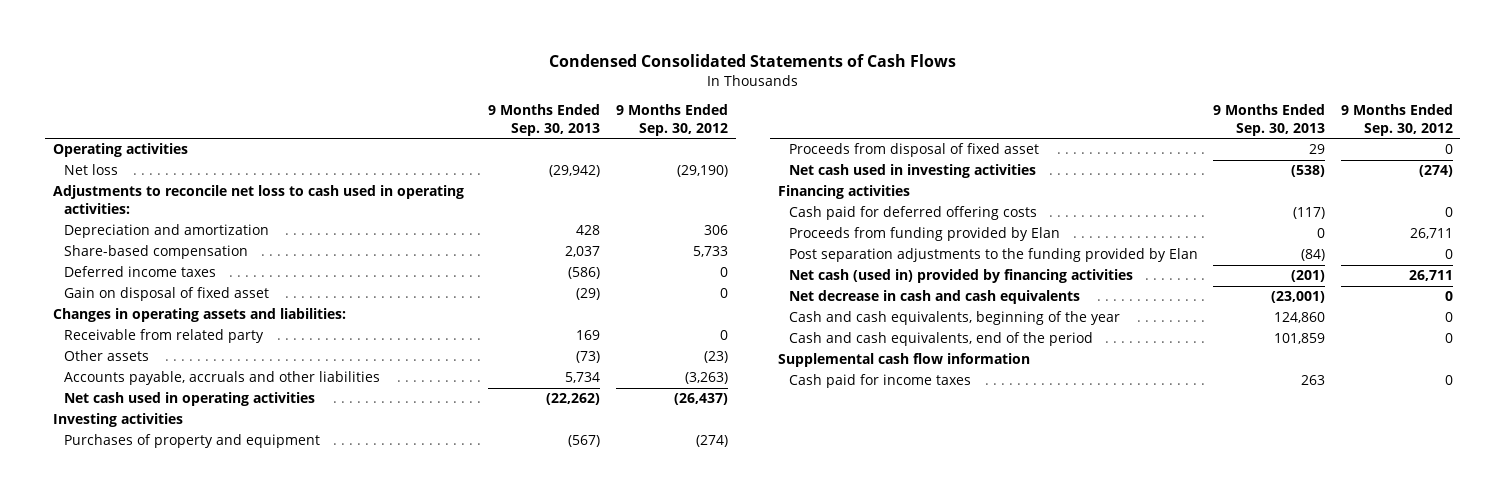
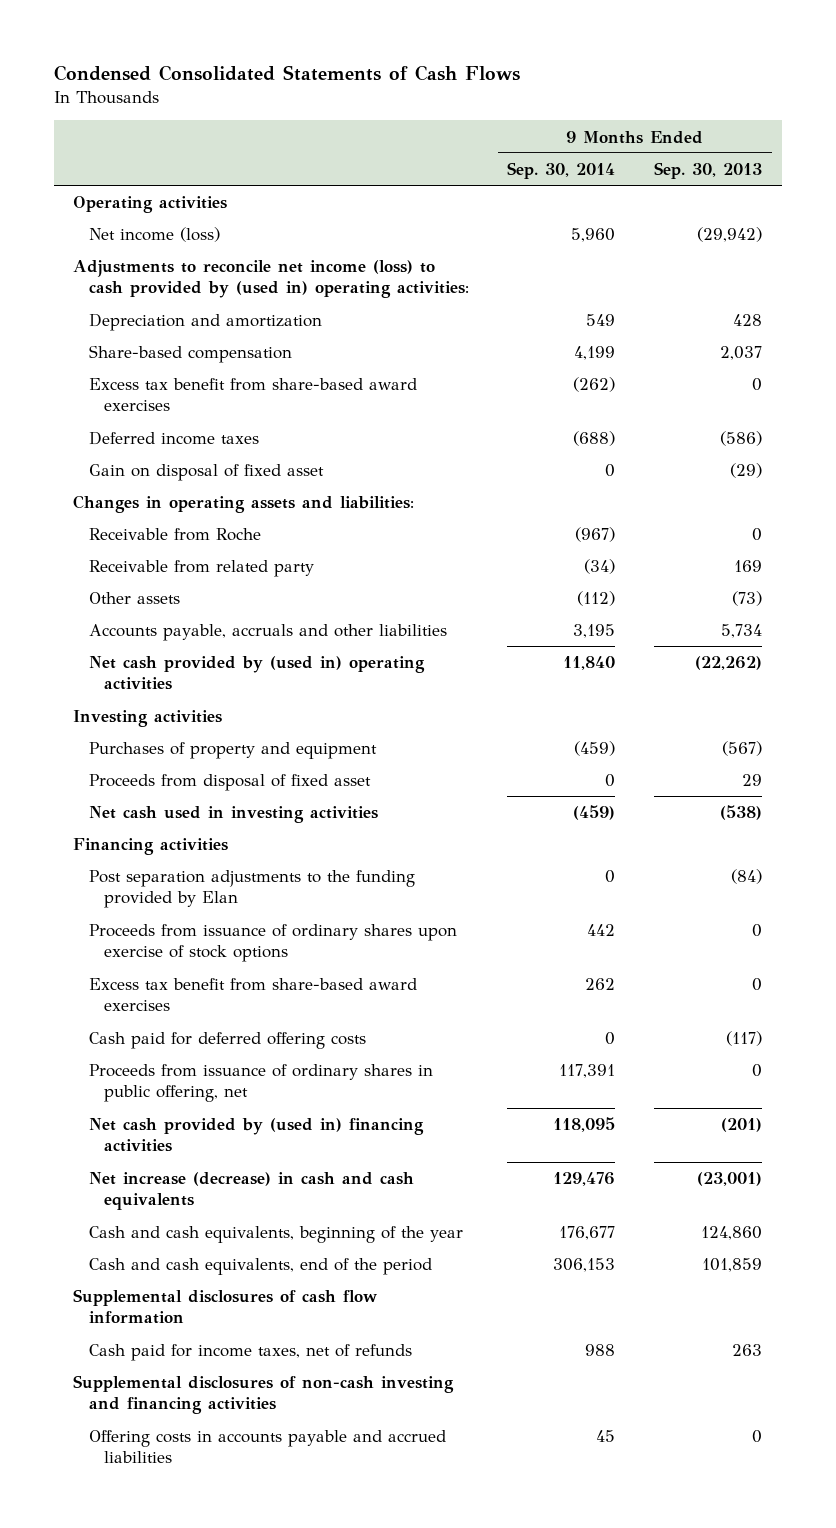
[615,104,728,136] 9 Months Ended Sep. 30, 2012 -> none
none -> [507,161,616,179] Sep. 30, 2014
[63,164,118,176] Net loss -> [88,227,220,243] Net income (loss)
[53,185,465,215] Adjustments to reconcile net loss to cash used in operating activities: -> [73,260,469,299] Adjustments to reconcile net income (loss) to cash provided by (used in) operating activities:
none -> [88,378,417,412] Excess tax benefit from share-based award exercises
none -> [88,528,261,542] Receivable from Roche
[63,392,315,407] Net cash used in operating activities -> [88,656,425,691] Net cash provided by (used in) operating activities
[788,227,1060,242] Proceeds from funding provided by Elan -> none
none -> [88,924,457,963] Proceeds from issuance of ordinary shares upon exercise of stock options
none -> [88,978,417,1012] Excess tax benefit from share-based award exercises
[788,206,1037,221] Cash paid for deferred offering costs -> [88,1032,366,1050] Cash paid for deferred offering costs
none -> [88,1064,433,1103] Proceeds from issuance of ordinary shares in public offering, net
[788,269,1133,284] Net cash (used in) provided by financing activities -> [88,1118,424,1153] Net cash provided by (used in) financing activities
[788,290,1080,305] Net decrease in cash and cash equivalents -> [88,1172,414,1211] Net increase (decrease) in cash and cash equivalents
[778,353,1031,368] Supplemental cash flow information -> [73,1289,378,1325] Supplemental disclosures of cash flow information
[788,374,971,389] Cash paid for income taxes -> [88,1344,412,1362] Cash paid for income taxes, net of refunds
none -> [73,1375,455,1415] Supplemental disclosures of non-cash investing and financing activities
none -> [88,1430,446,1464] Offering costs in accounts payable and accrued liabilities

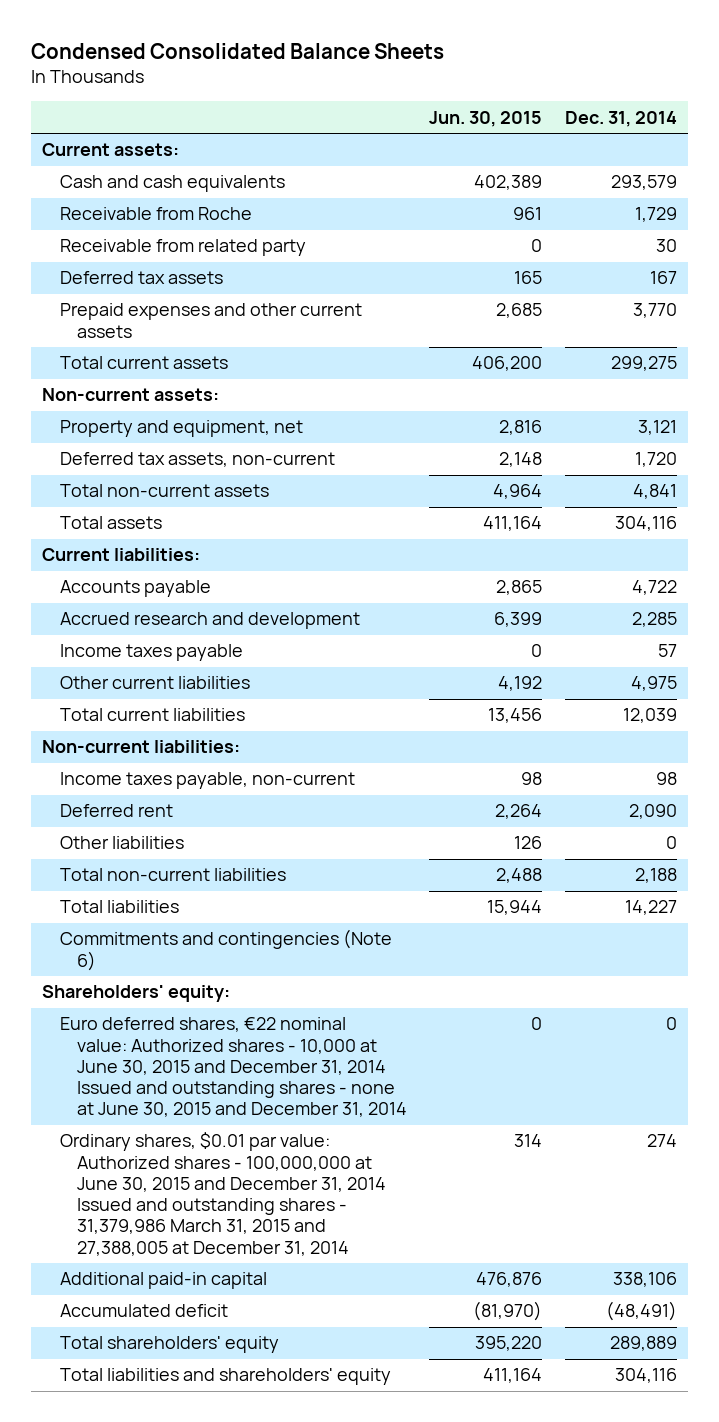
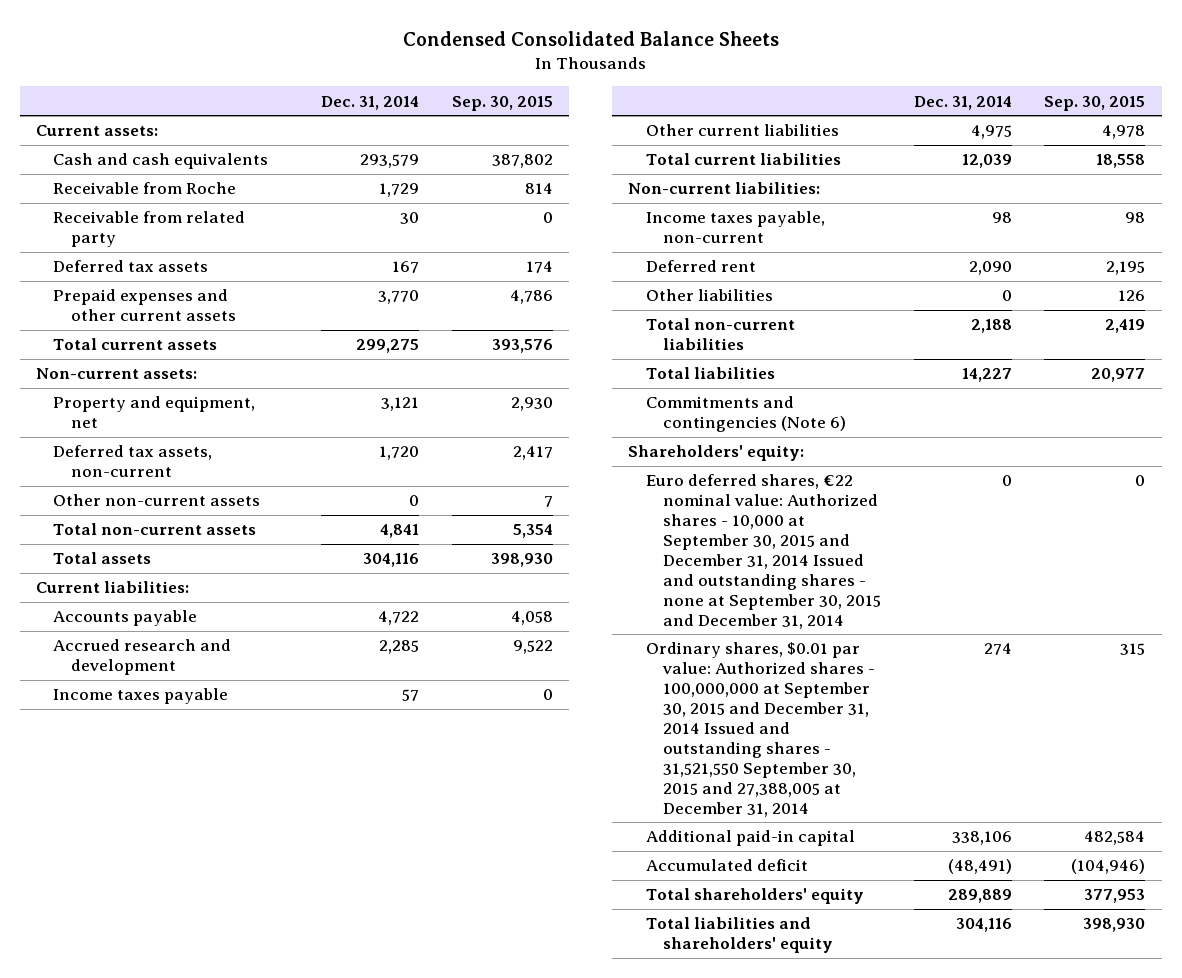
[429,110,543,127] Jun. 30, 2015 -> none
none -> [452,95,554,111] Sep. 30, 2015
none -> [53,494,261,507] Other non-current assets
[59,1017,407,1118] Euro deferred shares, €22 nominal value: Authorized shares - 10,000 at June 30, 2015 and December 31, 2014 Issued and outstanding shares - none at June 30, 2015 and December 31, 2014 -> [645,474,881,629] Euro deferred shares, €22 nominal value: Authorized shares - 10,000 at September 30, 2015 and December 31, 2014 Issued and outstanding shares - none at September 30, 2015 and December 31, 2014
[59,1132,386,1256] Ordinary shares, $0.01 par value: Authorized shares - 100,000,000 at June 30, 2015 and December 31, 2014 Issued and outstanding shares - 31,379,986 March 31, 2015 and 27,388,005 at December 31, 2014 -> [645,642,875,817] Ordinary shares, $0.01 par value: Authorized shares - 100,000,000 at September 30, 2015 and December 31, 2014 Issued and outstanding shares - 31,521,550 September 30, 2015 and 27,388,005 at December 31, 2014

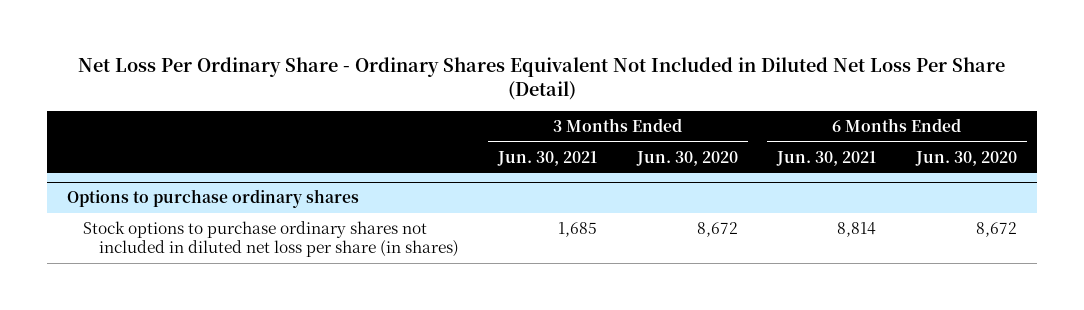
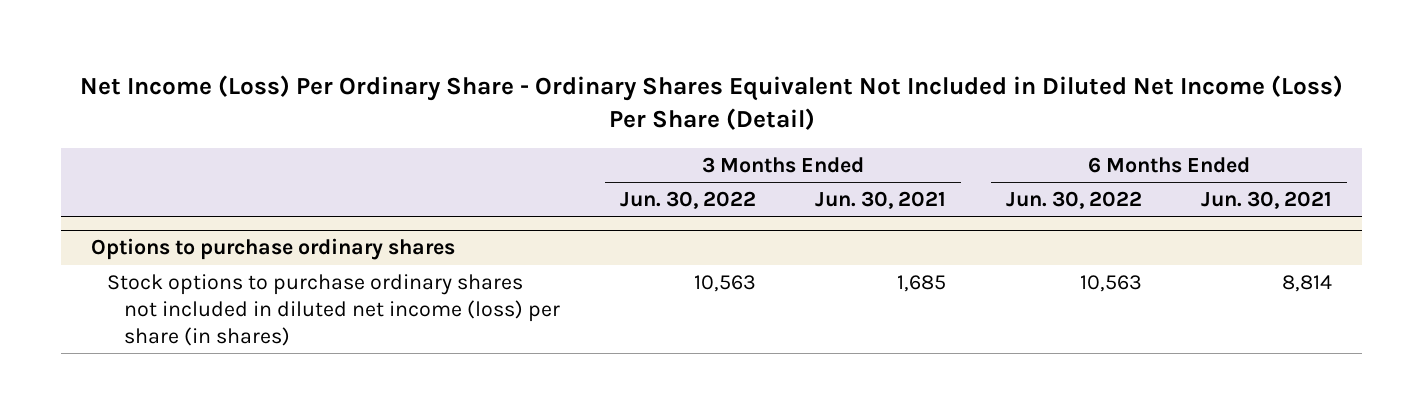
[78,56,1006,100] Net Loss Per Ordinary Share - Ordinary Shares Equivalent Not Included in Diluted Net Loss Per Share (Detail) -> [79,74,1343,130] Net Income (Loss) Per Ordinary Share - Ordinary Shares Equivalent Not Included in Diluted Net Income (Loss) Per Share (Detail)
[635,150,738,166] Jun. 30, 2020 -> none
[914,150,1017,166] Jun. 30, 2020 -> none
none -> [619,190,756,209] Jun. 30, 2022
none -> [1005,190,1142,209] Jun. 30, 2022
[82,220,459,258] Stock options to purchase ordinary shares not included in diluted net loss per share (in shares) -> [107,273,561,346] Stock options to purchase ordinary shares not included in diluted net income (loss) per share (in shares)

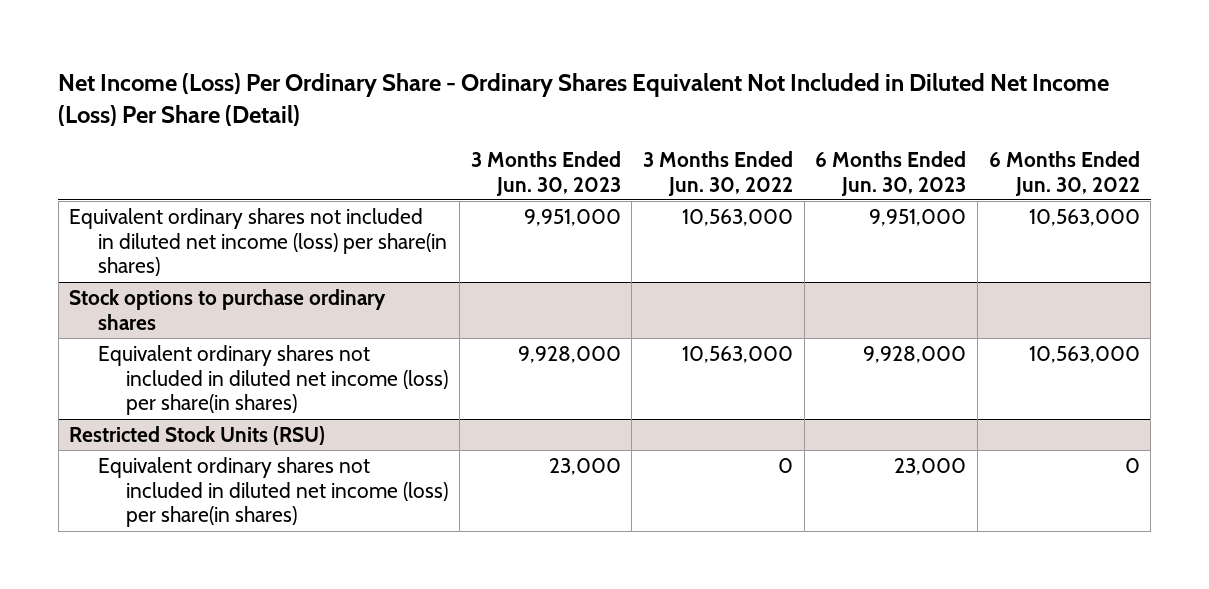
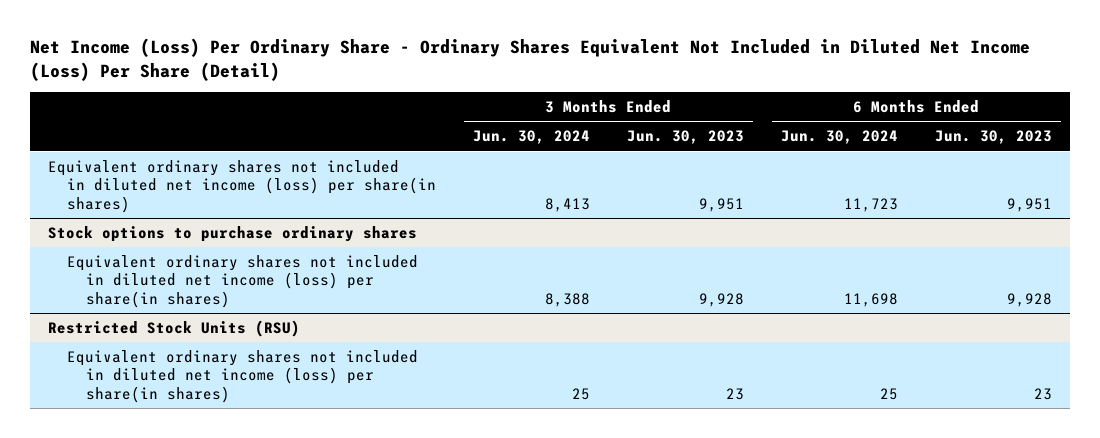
[642,150,793,196] 3 Months Ended Jun. 30, 2022 -> none
[988,150,1140,196] 6 Months Ended Jun. 30, 2022 -> none
none -> [472,130,590,145] Jun. 30, 2024
none -> [780,130,898,145] Jun. 30, 2024
[523,208,621,226] 9,951,000 -> [698,197,744,212] 9,951
[869,208,967,226] 9,951,000 -> [1006,197,1052,212] 9,951
[517,345,621,363] 9,928,000 -> [698,292,744,307] 9,928
[863,345,967,363] 9,928,000 -> [1006,292,1052,307] 9,928
[548,457,621,475] 23,000 -> [725,387,744,400] 23
[894,457,967,475] 23,000 -> [1033,387,1052,400] 23

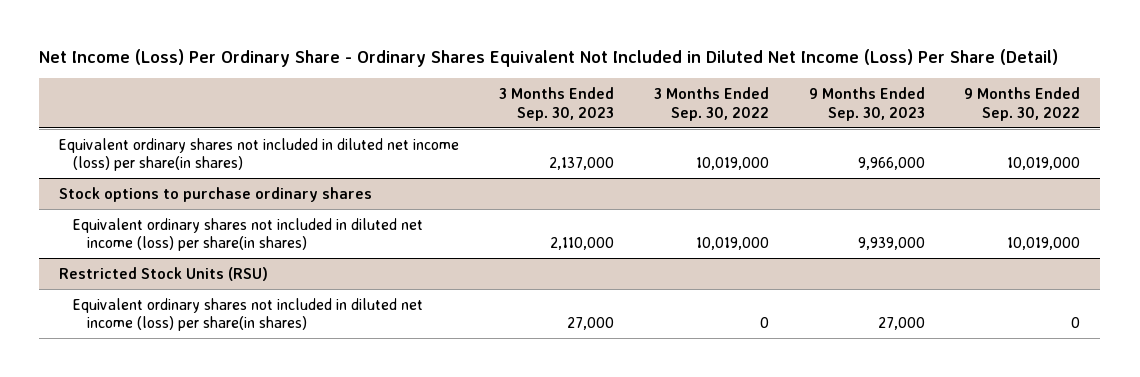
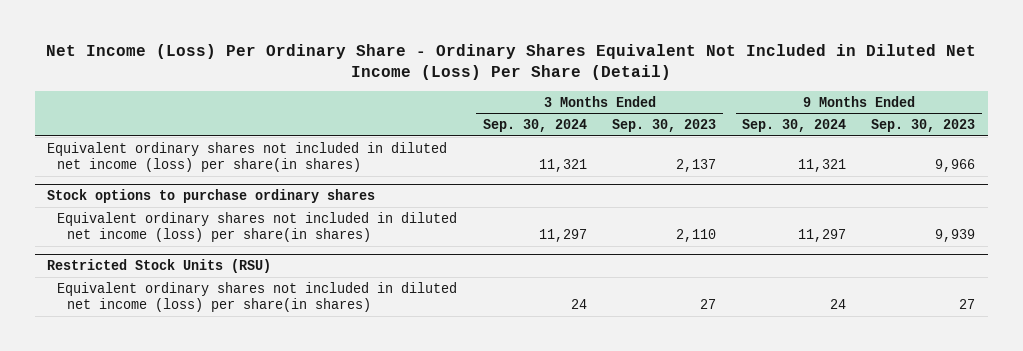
[653,87,769,121] 3 Months Ended Sep. 30, 2022 -> none
[964,87,1081,121] 9 Months Ended Sep. 30, 2022 -> none
none -> [482,119,587,133] Sep. 30, 2024
none -> [741,119,846,133] Sep. 30, 2024
[549,157,615,171] 2,137,000 -> [676,159,717,173] 2,137
[857,157,925,171] 9,966,000 -> [935,159,976,173] 9,966
[550,237,615,251] 2,110,000 -> [676,229,717,243] 2,110
[857,237,925,251] 9,939,000 -> [935,229,976,243] 9,939
[567,317,615,331] 27,000 -> [700,299,717,310] 27
[877,317,925,331] 27,000 -> [959,299,976,310] 27

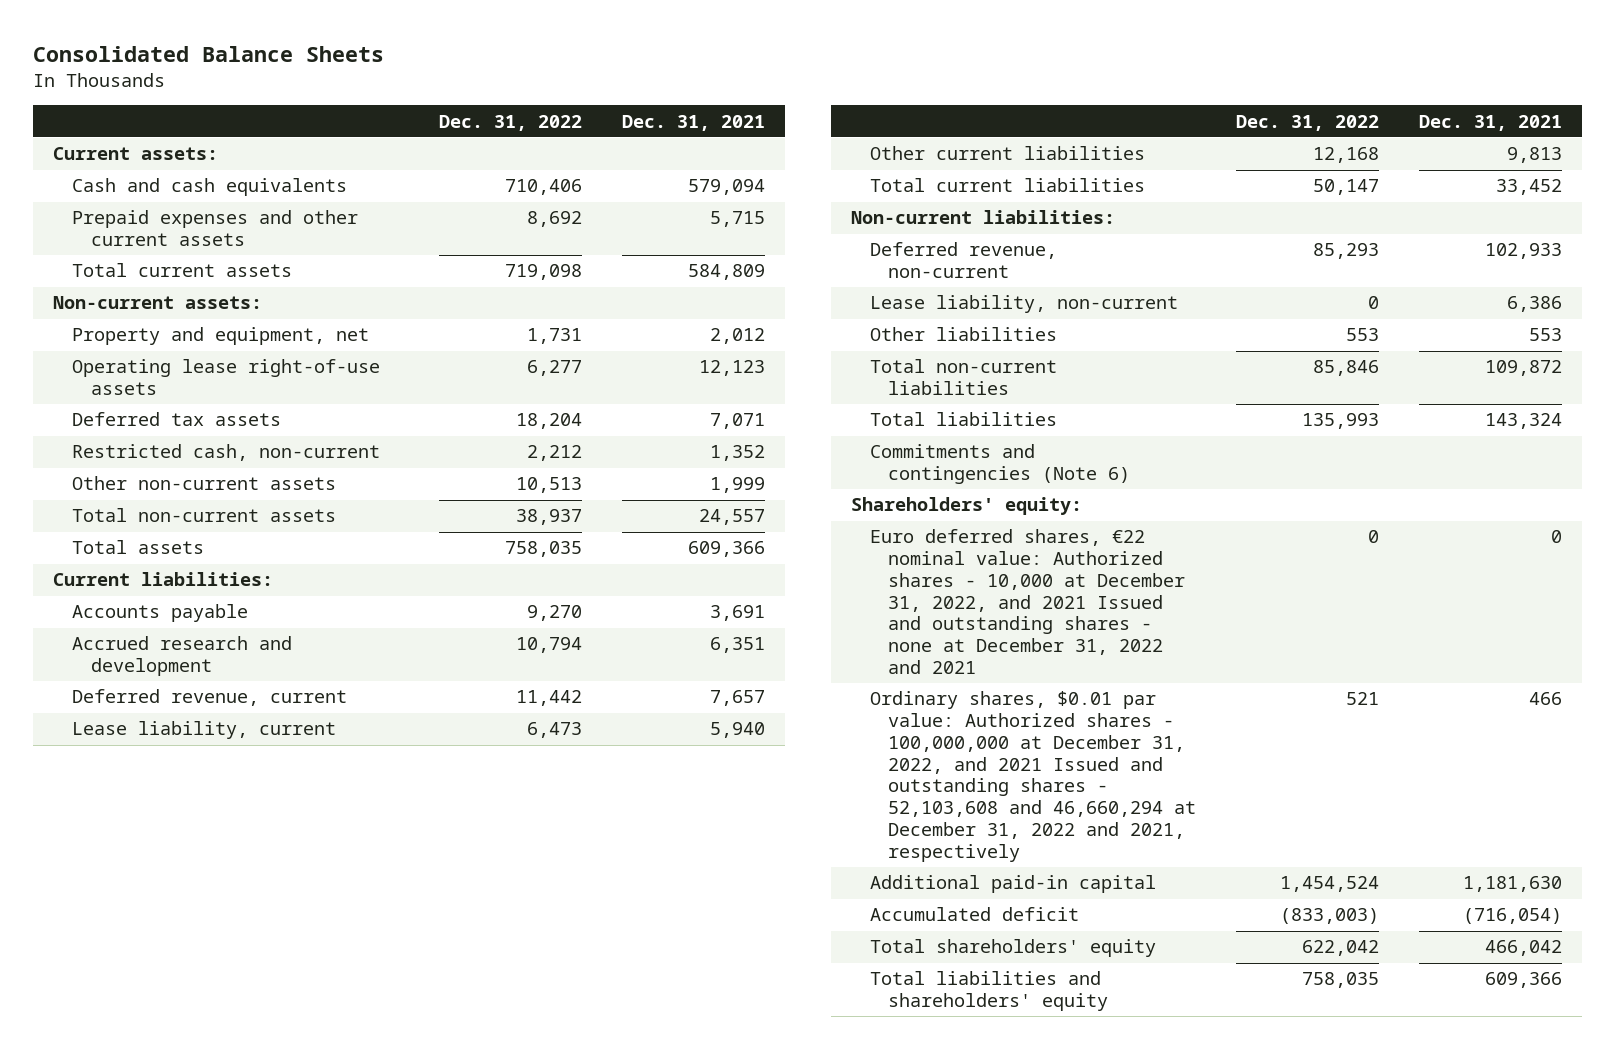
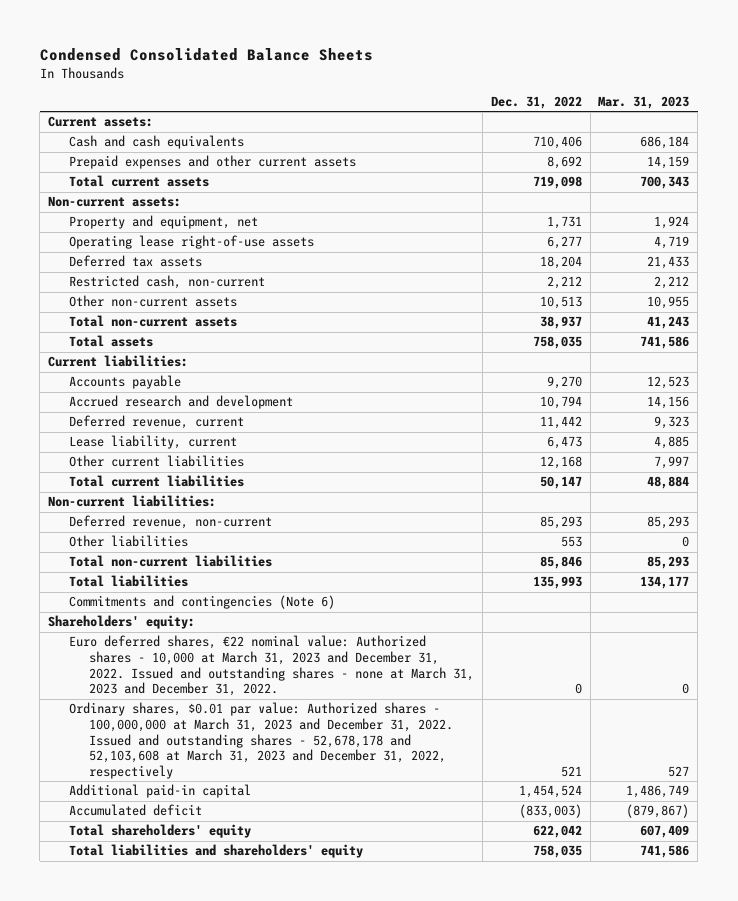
[33,45,385,62] Consolidated Balance Sheets -> [39,48,373,62] Condensed Consolidated Balance Sheets
[621,114,765,131] Dec. 31, 2021 -> none
none -> [598,95,690,109] Mar. 31, 2023
[869,295,1178,314] Lease liability, non-current -> none
[869,529,1186,674] Euro deferred shares, €22 nominal value: Authorized shares - 10,000 at December 31, 2022, and 2021 Issued and outstanding shares - none at December 31, 2022 and 2021 -> [68,635,475,697] Euro deferred shares, €22 nominal value: Authorized shares - 10,000 at March 31, 2023 and December 31, 2022. Issued and outstanding shares - none at March 31, 2023 and December 31, 2022.
[869,691,1197,862] Ordinary shares, $0.01 par value: Authorized shares - 100,000,000 at December 31, 2022, and 2021 Issued and outstanding shares - 52,103,608 and 46,660,294 at December 31, 2022 and 2021, respectively -> [68,702,454,779] Ordinary shares, $0.01 par value: Authorized shares - 100,000,000 at March 31, 2023 and December 31, 2022. Issued and outstanding shares - 52,678,178 and 52,103,608 at March 31, 2023 and December 31, 2022, respectively

